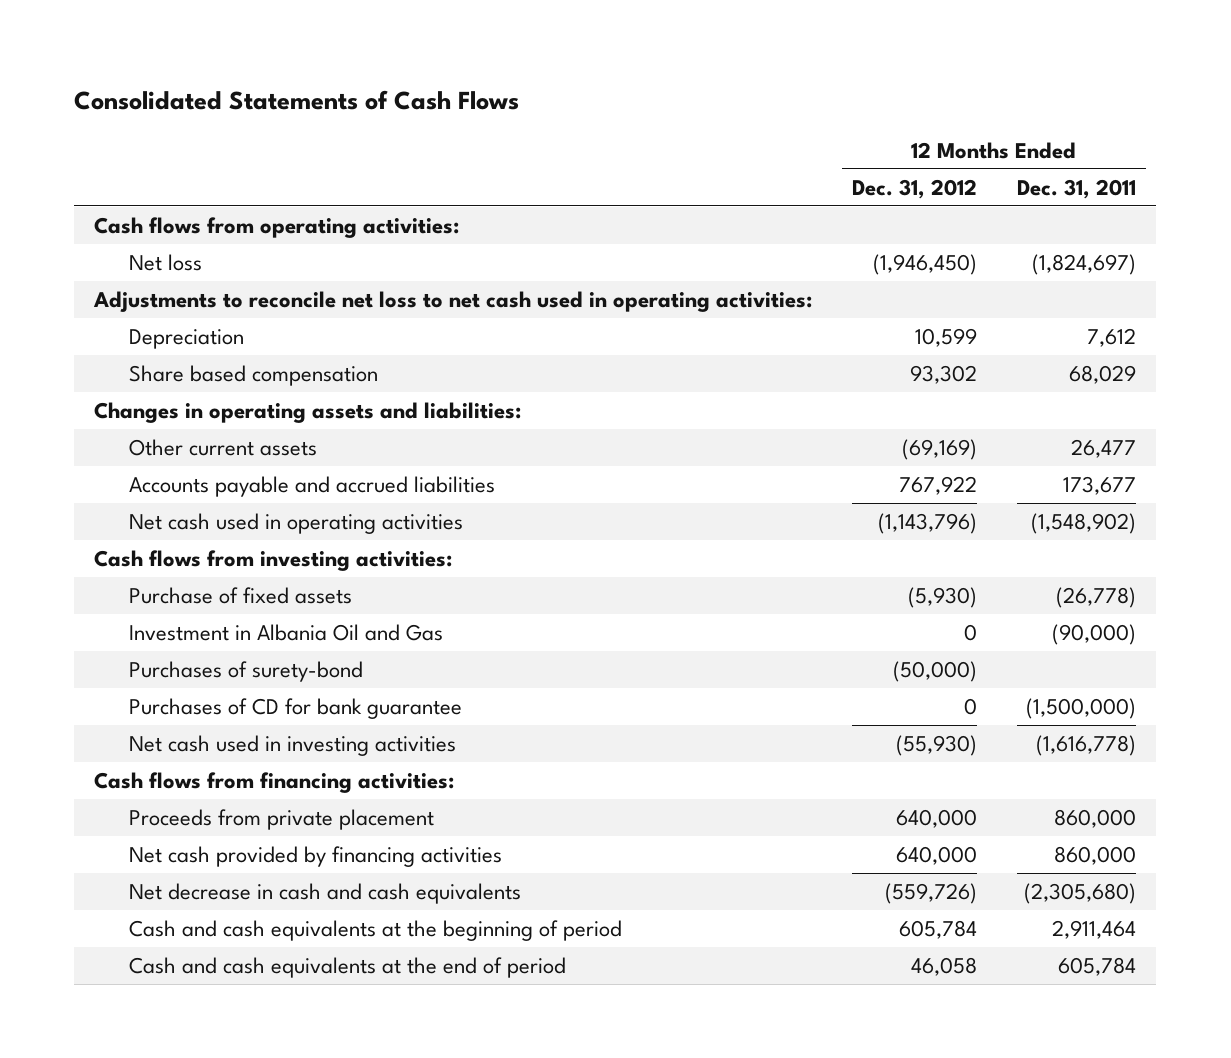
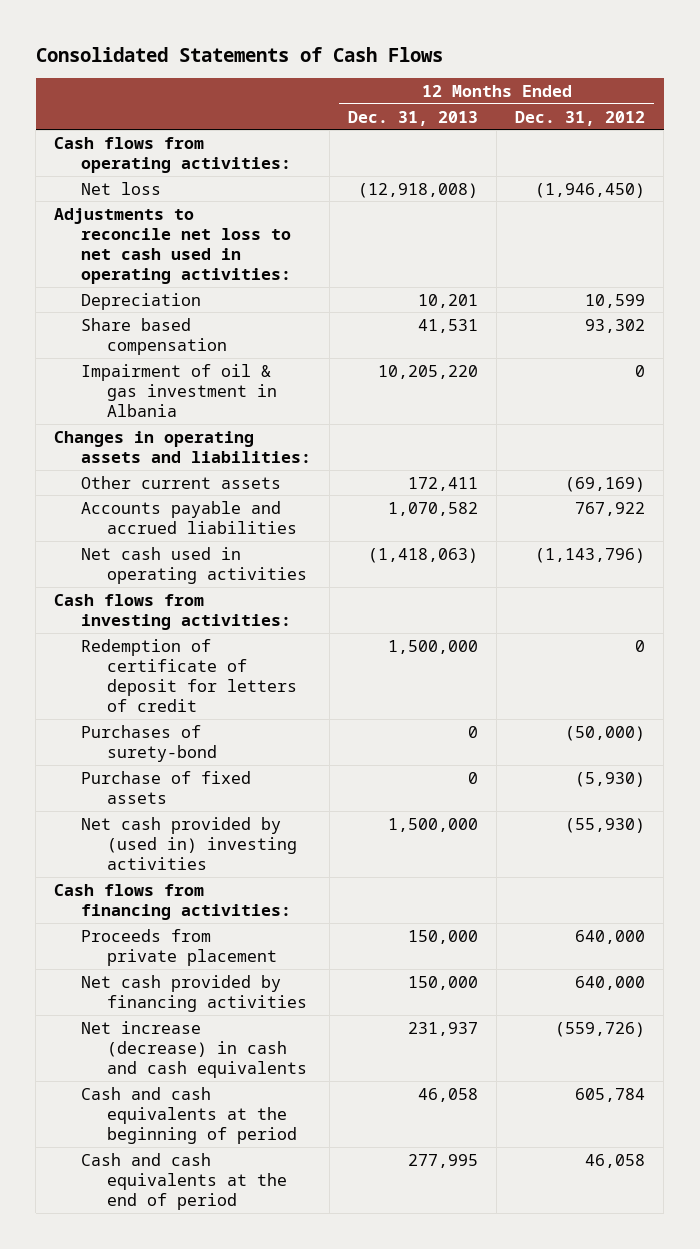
[1017,178,1137,199] Dec. 31, 2011 -> none
none -> [347,110,478,126] Dec. 31, 2013
none -> [80,363,278,417] Impairment of oil & gas investment in Albania
[128,623,443,641] Investment in Albania Oil and Gas -> none
none -> [80,638,298,713] Redemption of certificate of deposit for letters of credit
[128,697,462,719] Purchases of CD for bank guarantee -> none
[128,586,352,604] Purchase of fixed assets -> [80,770,251,804] Purchase of fixed assets
[128,734,456,756] Net cash used in investing activities -> [80,816,298,870] Net cash provided by (used in) investing activities
[128,882,521,904] Net decrease in cash and cash equivalents -> [80,1020,308,1078] Net increase (decrease) in cash and cash equivalents

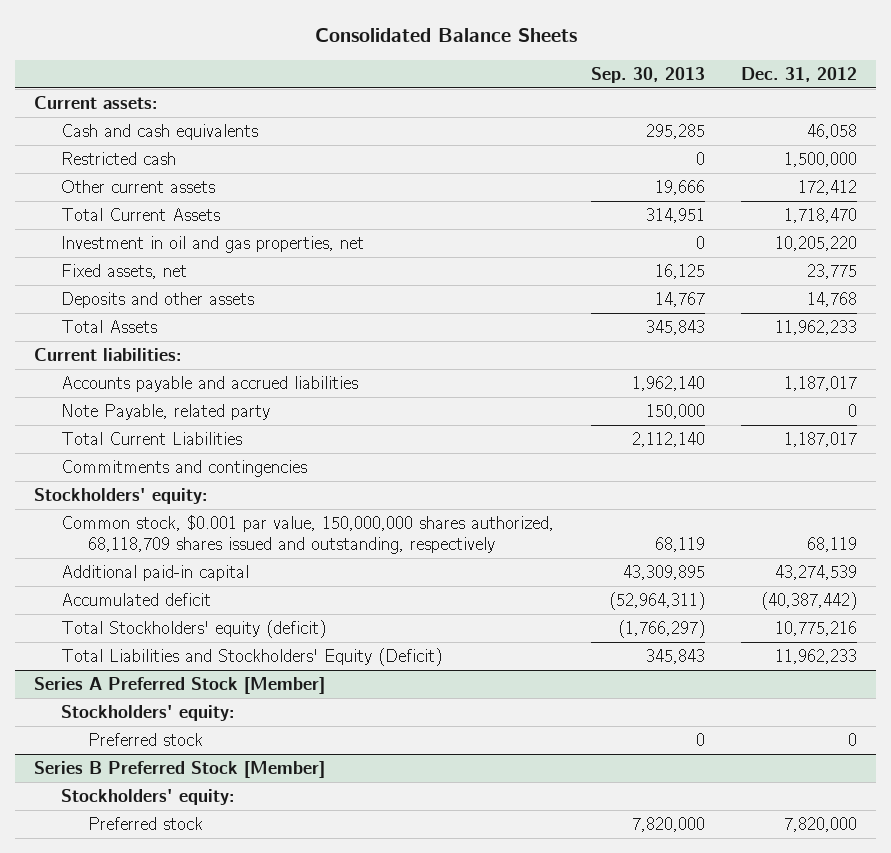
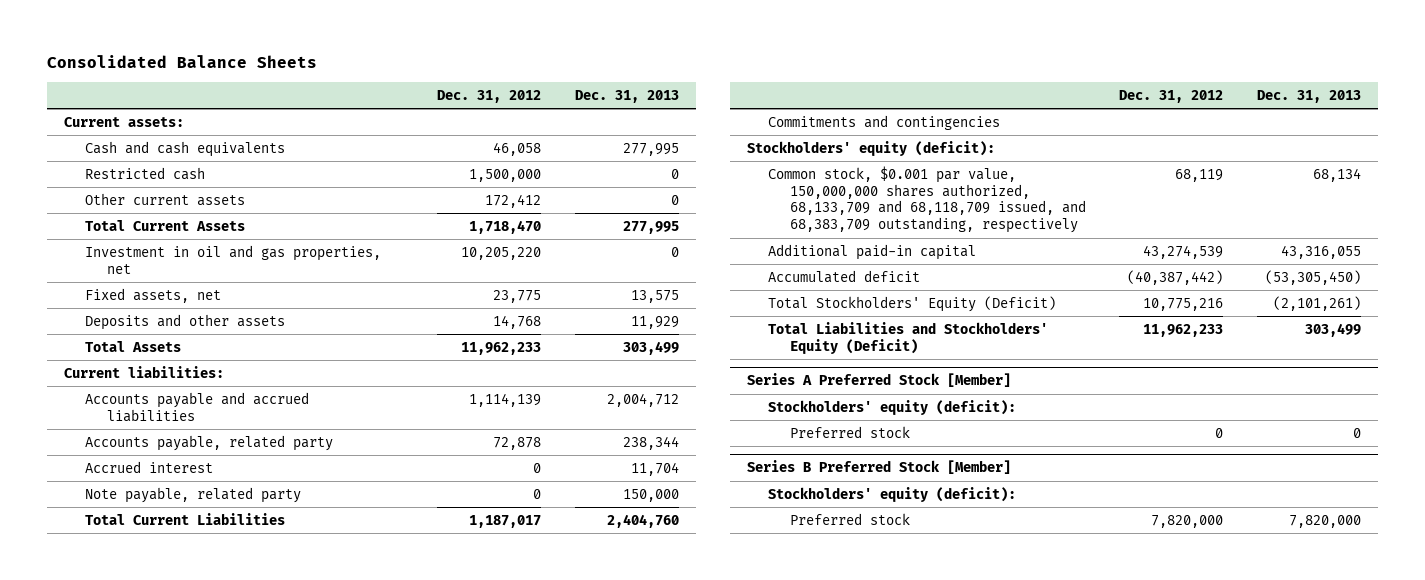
[590,66,705,83] Sep. 30, 2013 -> none
none -> [574,89,679,103] Dec. 31, 2013
[784,376,858,392] 1,187,017 -> [468,392,541,407] 1,114,139
none -> [85,434,334,451] Accounts payable, related party
none -> [85,460,214,473] Accrued interest
[61,404,271,421] Note Payable, related party -> [85,486,302,503] Note payable, related party
[33,488,208,505] Stockholders' equity: -> [746,140,995,156] Stockholders' equity (deficit):
[61,515,555,555] Common stock, $0.001 par value, 150,000,000 shares authorized, 68,118,709 shares issued and outstanding, respectively -> [768,165,1086,234] Common stock, $0.001 par value, 150,000,000 shares authorized, 68,133,709 and 68,118,709 issued, and 68,383,709 outstanding, respectively
[61,620,327,639] Total Stockholders' equity (deficit) -> [768,295,1057,312] Total Stockholders' Equity (Deficit)
[61,705,236,722] Stockholders' equity: -> [768,399,1017,415] Stockholders' equity (deficit):
[61,789,236,806] Stockholders' equity: -> [768,486,1017,502] Stockholders' equity (deficit):

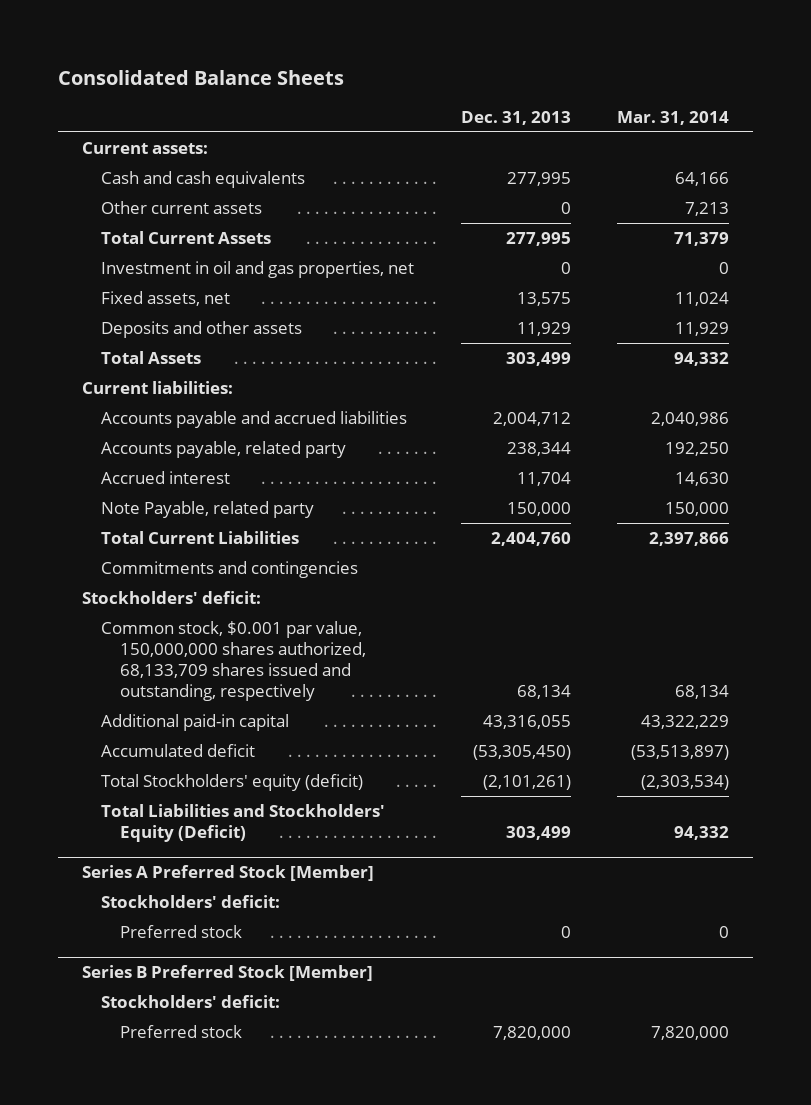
[436,89,541,103] Dec. 31, 2012 -> none
none -> [617,110,730,125] Mar. 31, 2014
[85,166,206,180] Restricted cash -> none
[85,486,302,503] Note payable, related party -> [100,501,314,519] Note Payable, related party
[746,140,995,156] Stockholders' equity (deficit): -> [81,591,261,605] Stockholders' deficit:
[768,165,1086,234] Common stock, $0.001 par value, 150,000,000 shares authorized, 68,133,709 and 68,118,709 issued, and 68,383,709 outstanding, respectively -> [100,621,367,701] Common stock, $0.001 par value, 150,000,000 shares authorized, 68,133,709 shares issued and outstanding, respectively
[768,295,1057,312] Total Stockholders' Equity (Deficit) -> [100,774,363,792] Total Stockholders' equity (deficit)
[768,399,1017,415] Stockholders' equity (deficit): -> [100,895,280,909] Stockholders' deficit:
[768,486,1017,502] Stockholders' equity (deficit): -> [100,995,280,1009] Stockholders' deficit:

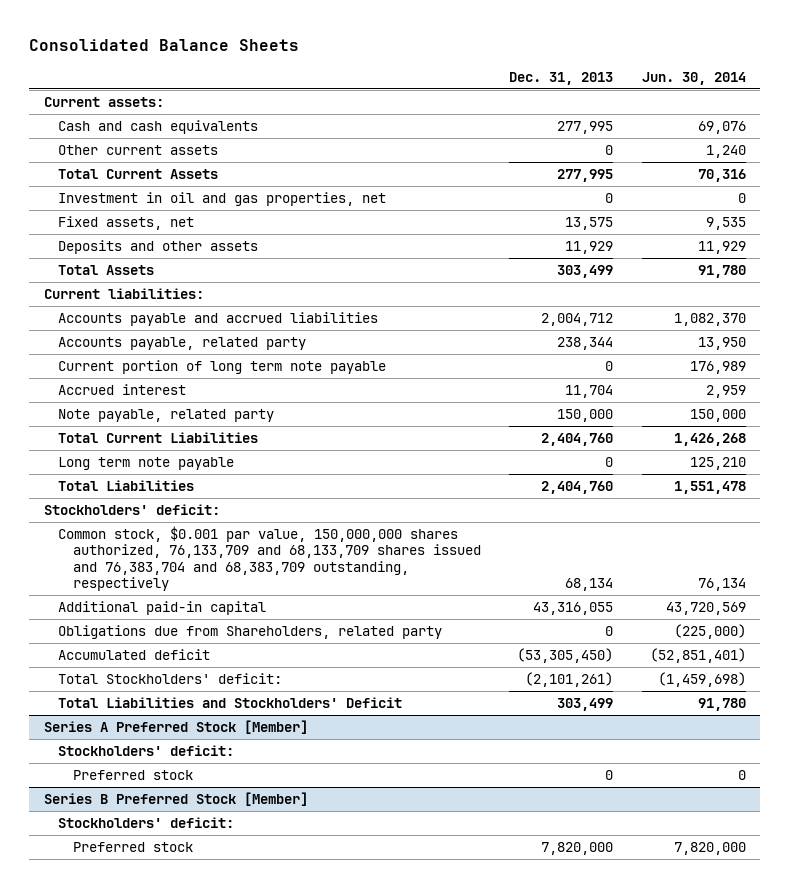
[617,110,730,125] Mar. 31, 2014 -> none
none -> [641,71,746,85] Jun. 30, 2014
none -> [58,360,387,375] Current portion of long term note payable
[100,501,314,519] Note Payable, related party -> [58,409,275,423] Note payable, related party
[100,561,358,579] Commitments and contingencies -> none
none -> [58,457,235,471] Long term note payable
none -> [58,480,195,492] Total Liabilities
[100,621,367,701] Common stock, $0.001 par value, 150,000,000 shares authorized, 68,133,709 shares issued and outstanding, respectively -> [58,526,481,592] Common stock, $0.001 par value, 150,000,000 shares authorized, 76,133,709 and 68,133,709 shares issued and 76,383,704 and 68,383,709 outstanding, respectively
none -> [58,625,443,640] Obligations due from Shareholders, related party
[100,774,363,792] Total Stockholders' equity (deficit) -> [58,673,283,685] Total Stockholders' deficit:
[100,804,385,842] Total Liabilities and Stockholders' Equity (Deficit) -> [58,697,403,709] Total Liabilities and Stockholders' Deficit

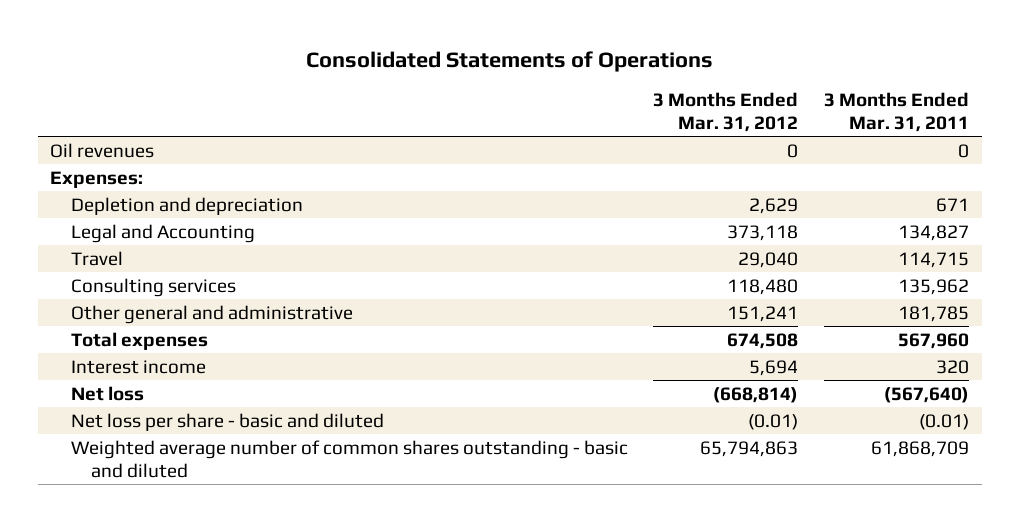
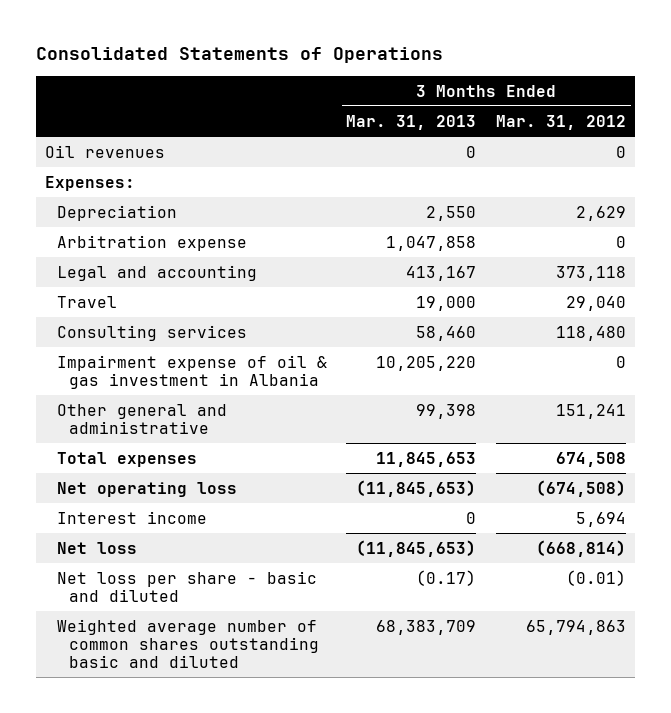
[824,91,970,132] 3 Months Ended Mar. 31, 2011 -> none
none -> [346,114,477,130] Mar. 31, 2013
[70,196,303,215] Depletion and depreciation -> [57,204,178,221] Depreciation
none -> [57,234,248,251] Arbitration expense
[70,223,255,243] Legal and Accounting -> [57,264,258,281] Legal and accounting
none -> [57,354,328,389] Impairment expense of oil & gas investment in Albania
none -> [57,481,238,497] Net operating loss
[70,439,628,478] Weighted average number of common shares outstanding - basic and diluted -> [57,618,319,668] Weighted average number of common shares outstanding basic and diluted

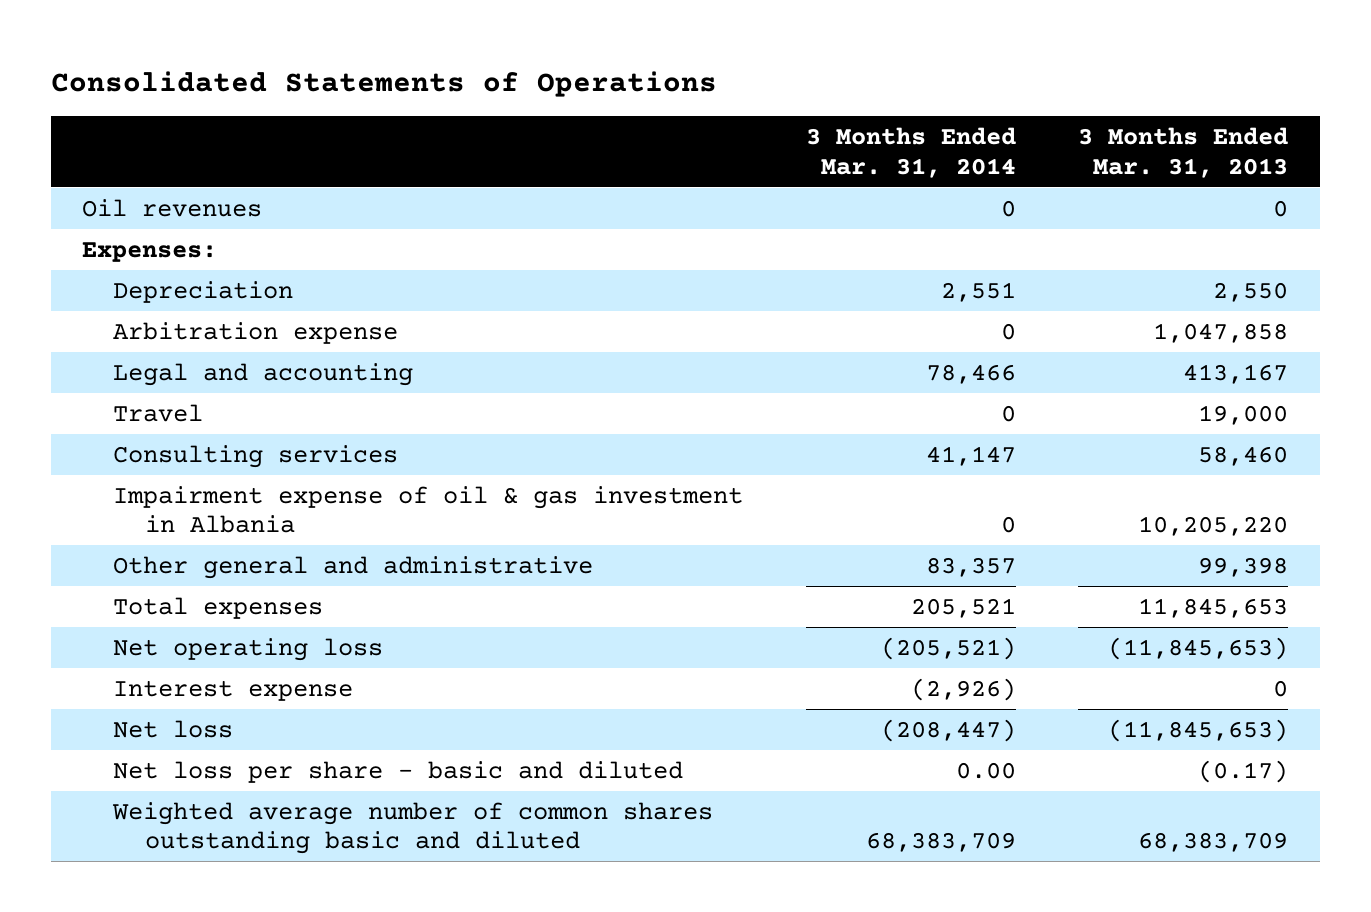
[495,114,626,130] Mar. 31, 2012 -> none
none -> [805,127,1016,178] 3 Months Ended Mar. 31, 2014
[57,510,208,524] Interest income -> none
none -> [113,679,354,701] Interest expense

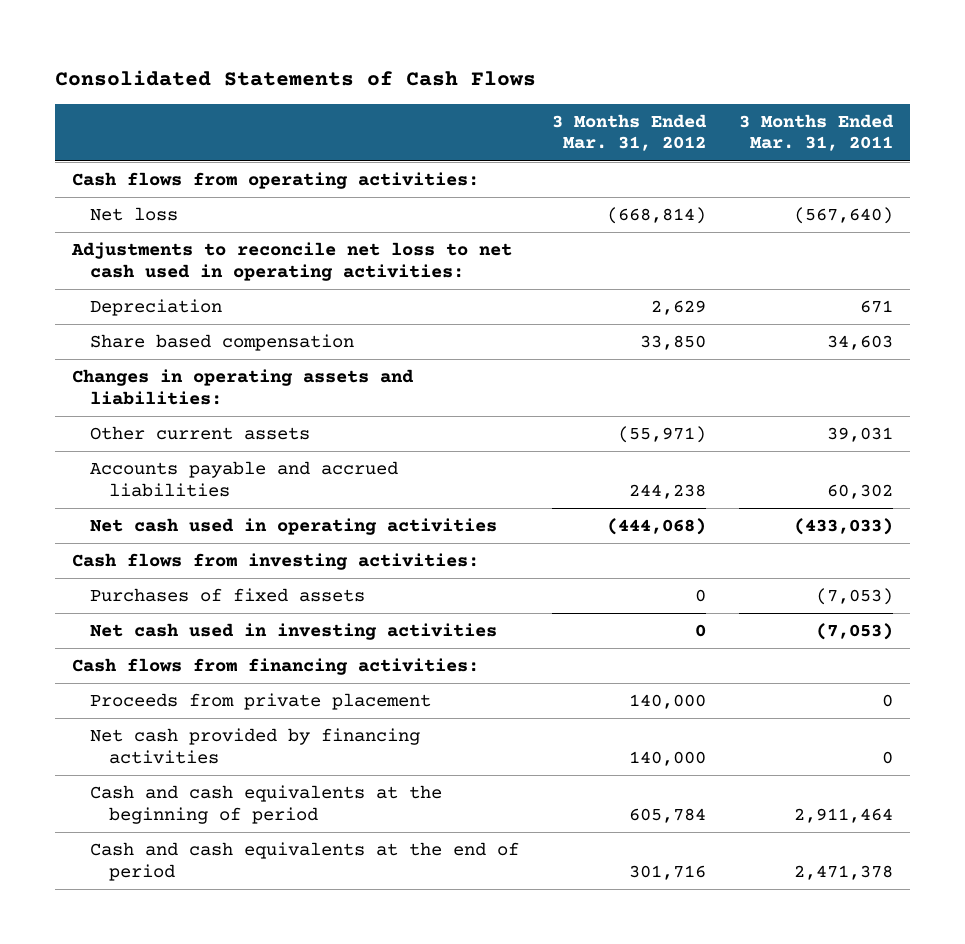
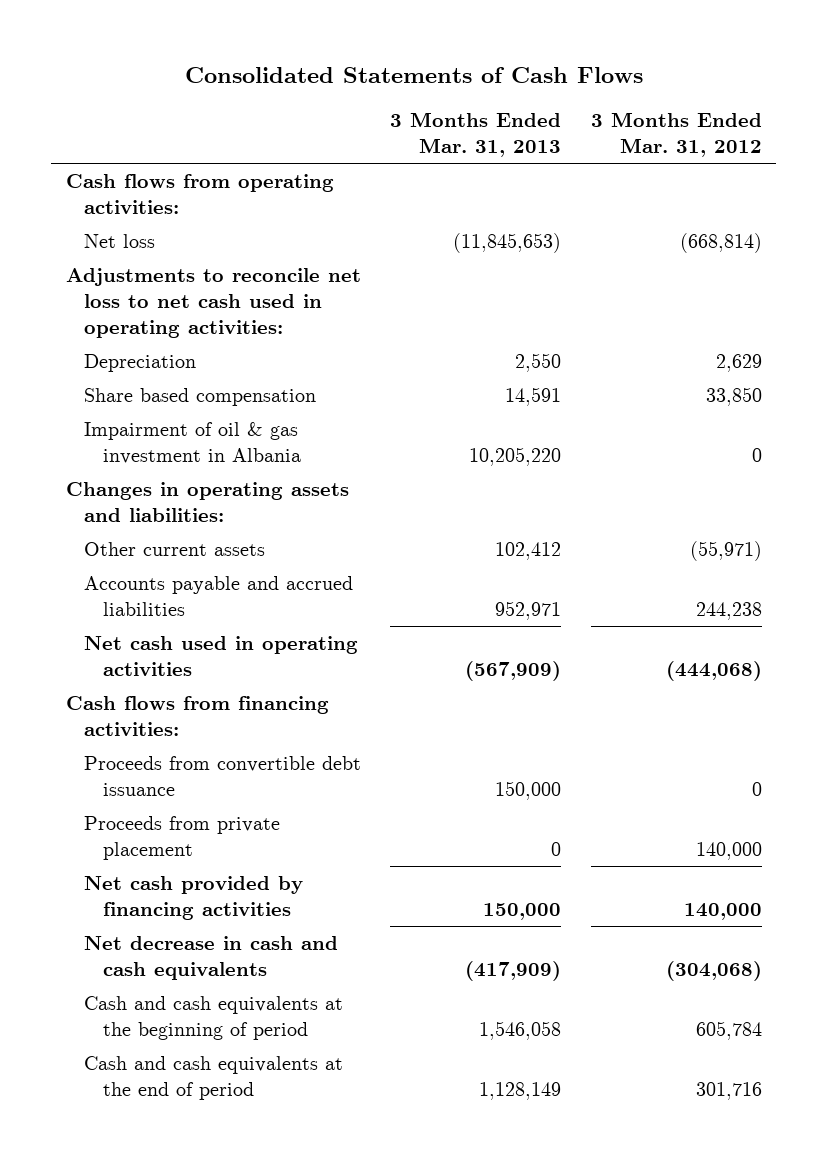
[739,113,895,152] 3 Months Ended Mar. 31, 2011 -> none
none -> [390,111,562,157] 3 Months Ended Mar. 31, 2013
none -> [84,422,301,465] Impairment of oil & gas investment in Albania
[71,553,479,571] Cash flows from investing activities: -> none
[90,588,366,603] Purchases of fixed assets -> none
[90,623,498,641] Net cash used in investing activities -> none
none -> [84,756,362,797] Proceeds from convertible debt issuance
none -> [84,936,339,981] Net decrease in cash and cash equivalents

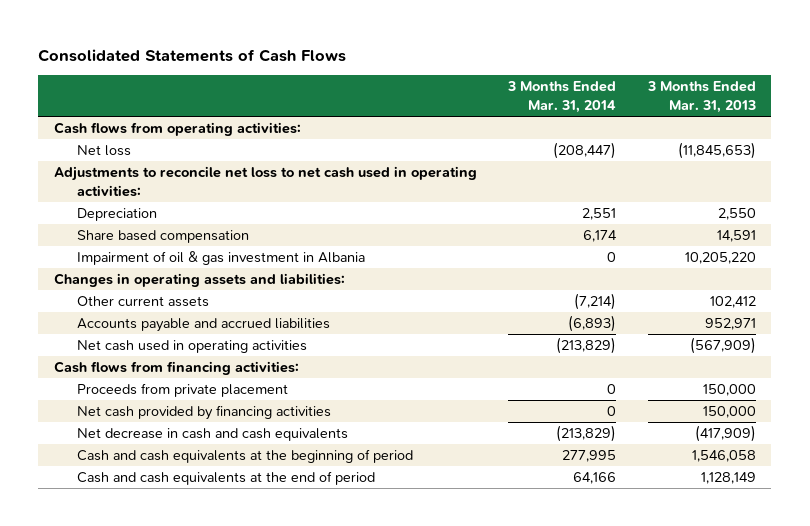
[590,111,762,157] 3 Months Ended Mar. 31, 2012 -> none
none -> [507,81,617,113] 3 Months Ended Mar. 31, 2014
[84,756,362,797] Proceeds from convertible debt issuance -> none
[551,842,562,857] 0 -> [702,384,756,397] 150,000

